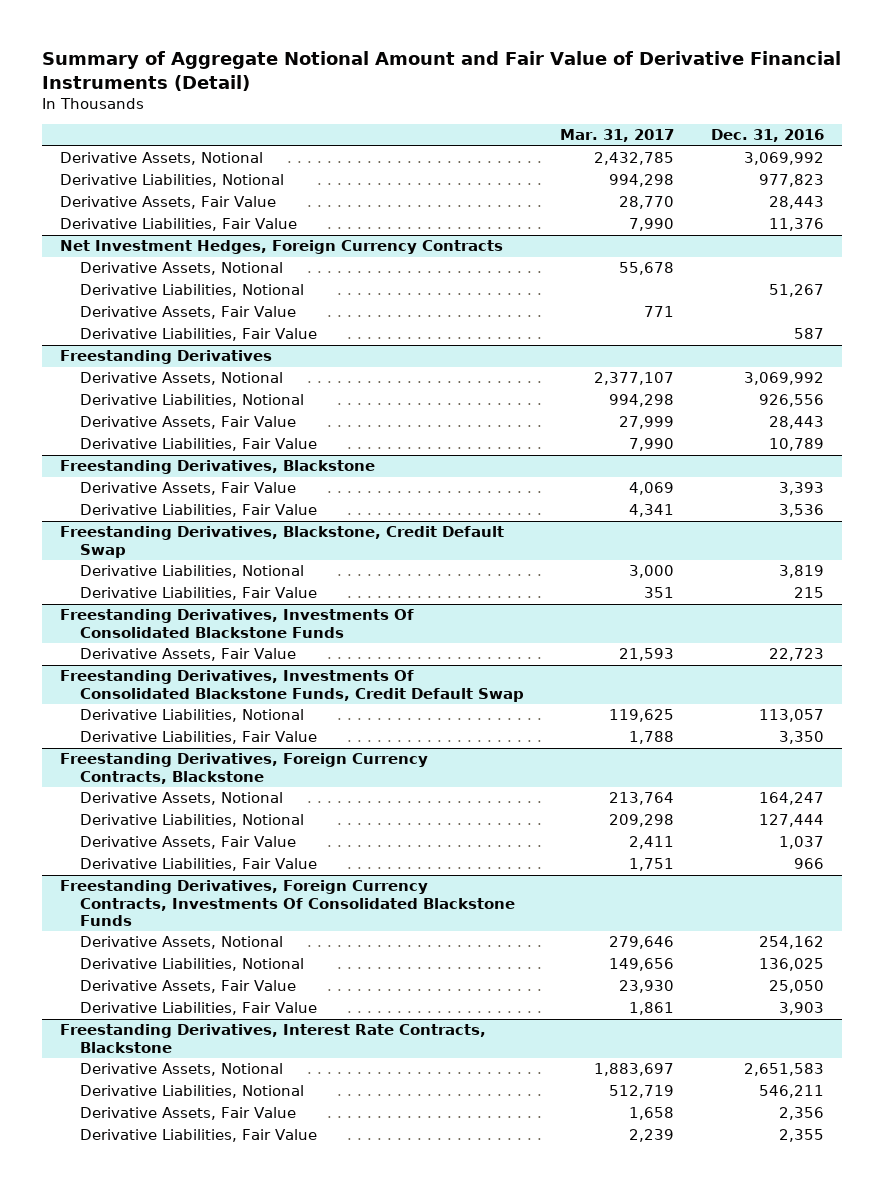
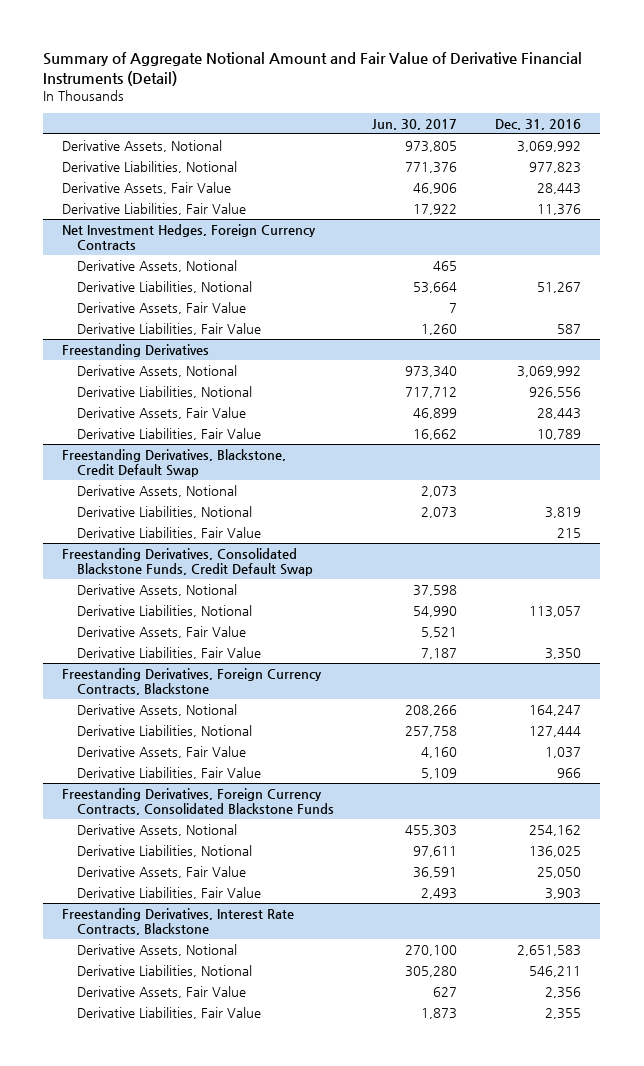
[560,129,675,143] Mar. 31, 2017 -> none
none -> [372,119,458,131] Jun. 30, 2017
[60,460,376,475] Freestanding Derivatives, Blackstone -> none
[79,482,296,496] Derivative Assets, Fair Value -> none
[79,504,317,518] Derivative Liabilities, Fair Value -> none
none -> [77,484,238,497] Derivative Assets, Notional
[60,609,415,638] Freestanding Derivatives, Investments Of Consolidated Blackstone Funds -> none
[79,648,296,662] Derivative Assets, Fair Value -> none
[60,670,524,702] Freestanding Derivatives, Investments Of Consolidated Blackstone Funds, Credit Default Swap -> [62,547,314,577] Freestanding Derivatives, Consolidated Blackstone Funds, Credit Default Swap
none -> [77,583,238,596] Derivative Assets, Notional
none -> [77,625,247,638] Derivative Assets, Fair Value
[60,880,515,926] Freestanding Derivatives, Foreign Currency Contracts, Investments Of Consolidated Blackstone Funds -> [62,787,335,816] Freestanding Derivatives, Foreign Currency Contracts, Consolidated Blackstone Funds

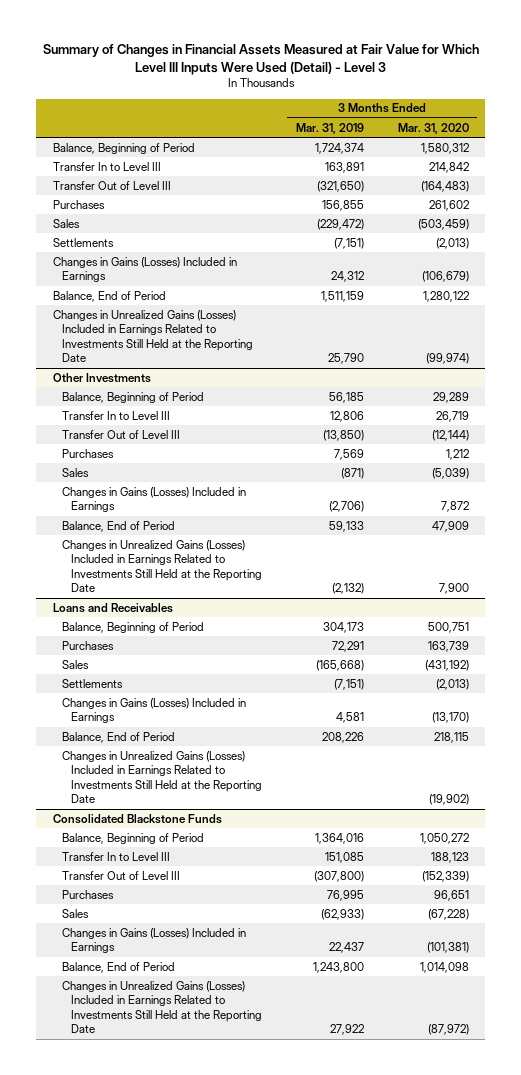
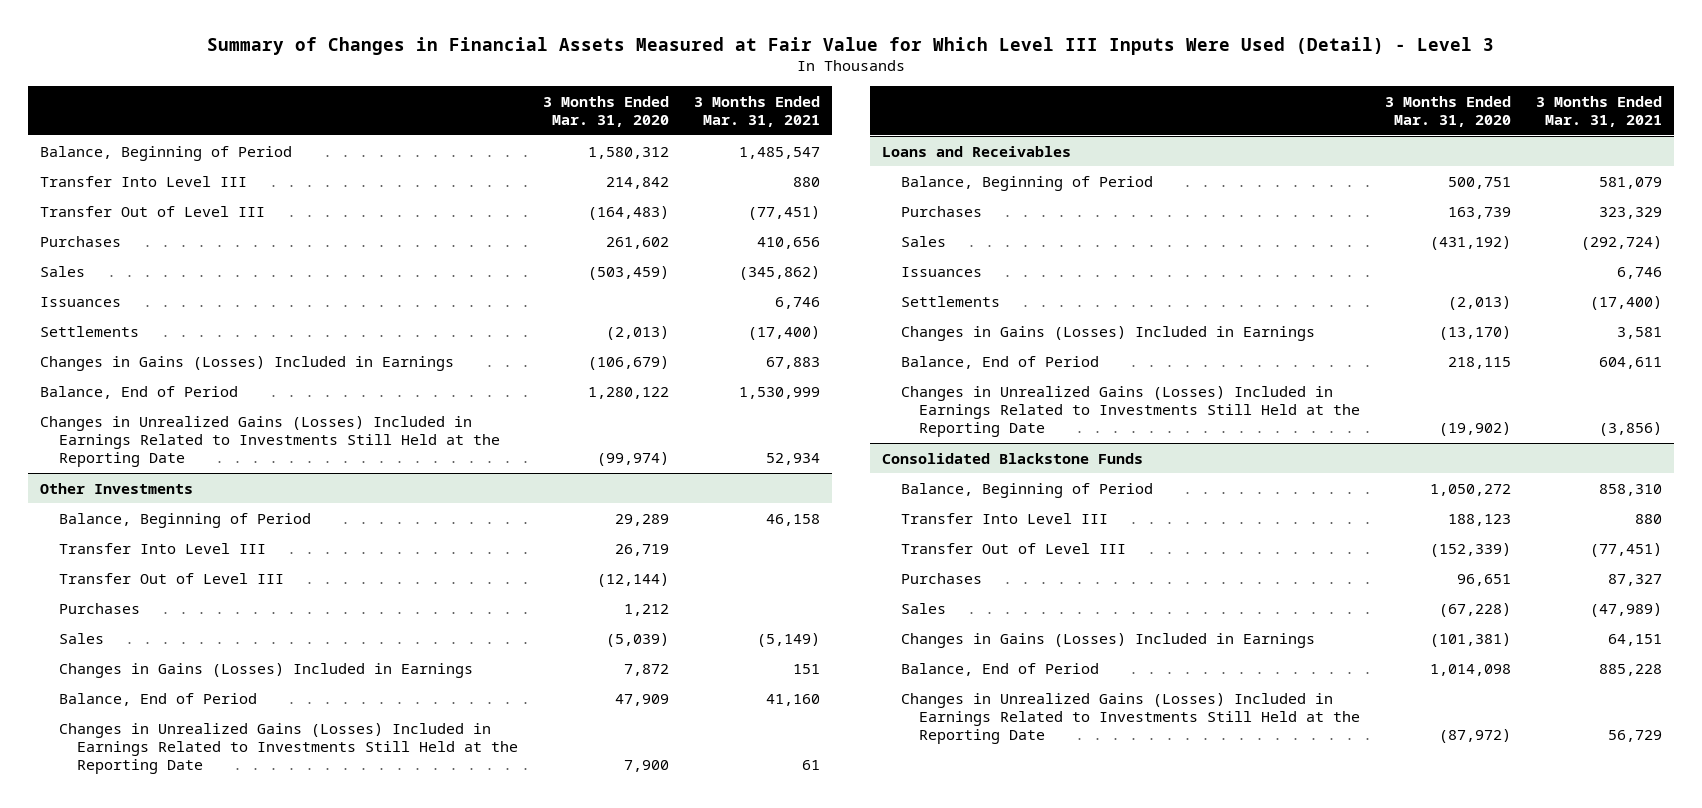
[295,122,364,134] Mar. 31, 2019 -> none
none -> [693,95,820,128] 3 Months Ended Mar. 31, 2021
[52,161,161,171] Transfer In to Level III -> [40,175,248,187] Transfer Into Level III
none -> [40,296,122,307] Issuances
[61,410,170,420] Transfer In to Level III -> [58,542,266,554] Transfer Into Level III
none -> [900,266,982,277] Issuances
[61,851,170,861] Transfer In to Level III -> [900,512,1108,524] Transfer Into Level III

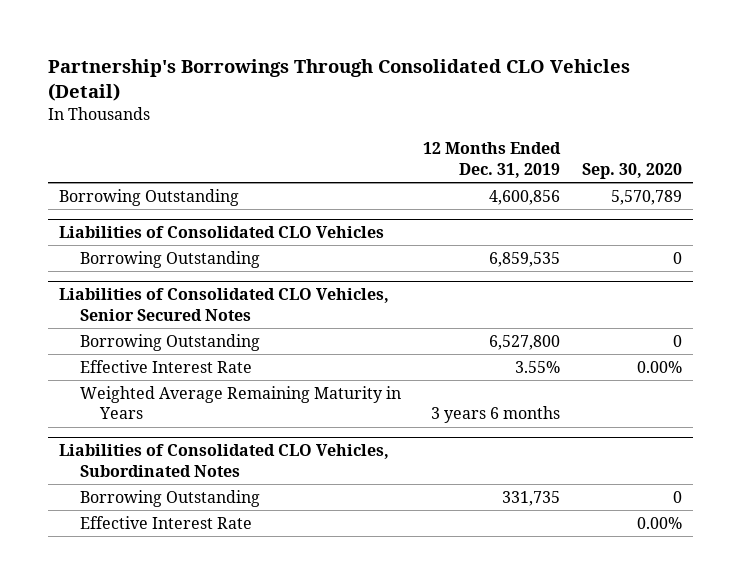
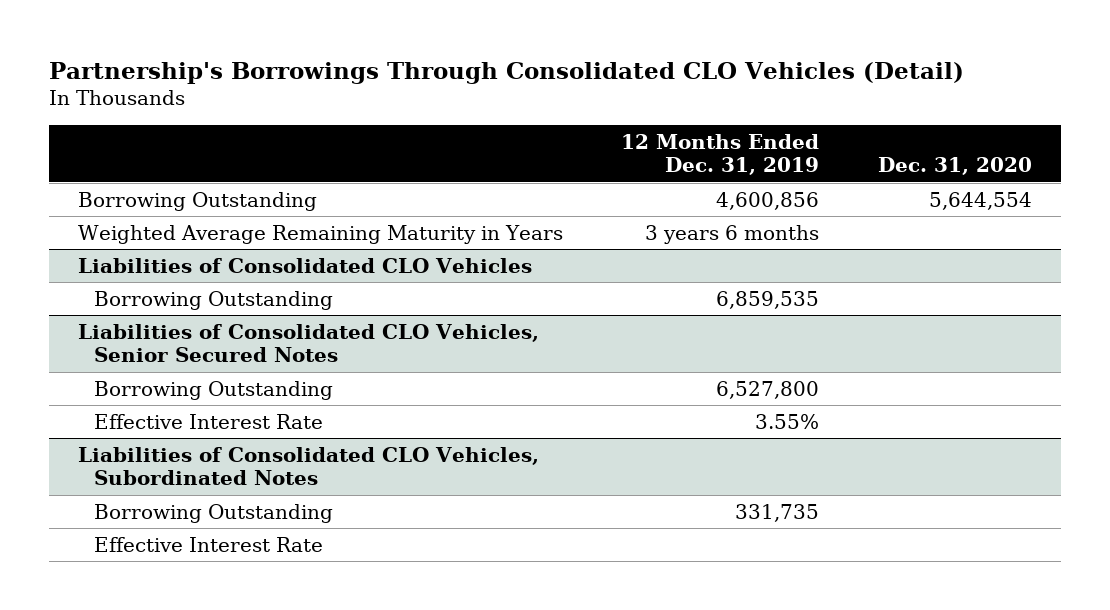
[581,162,682,179] Sep. 30, 2020 -> none
none -> [877,157,1032,176] Dec. 31, 2020
none -> [77,224,563,244] Weighted Average Remaining Maturity in Years
[79,385,401,420] Weighted Average Remaining Maturity in Years -> none

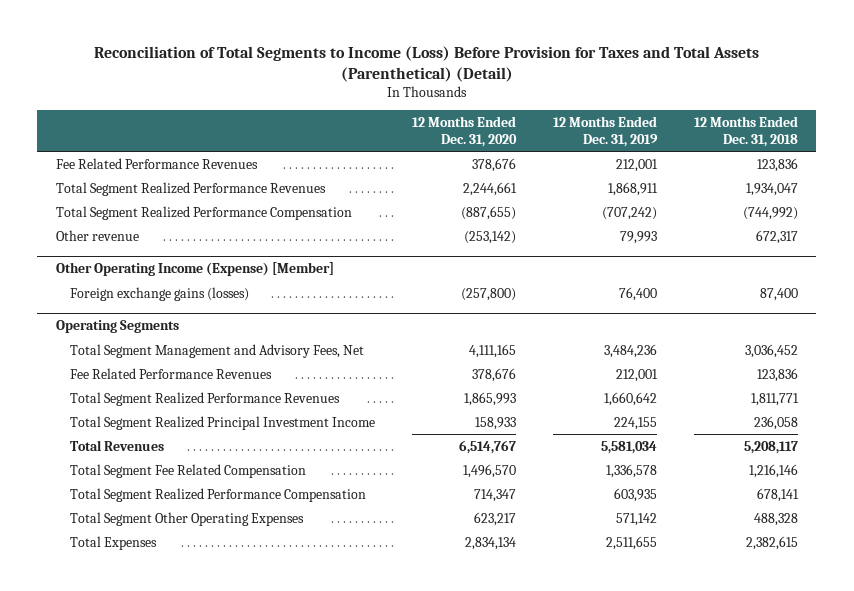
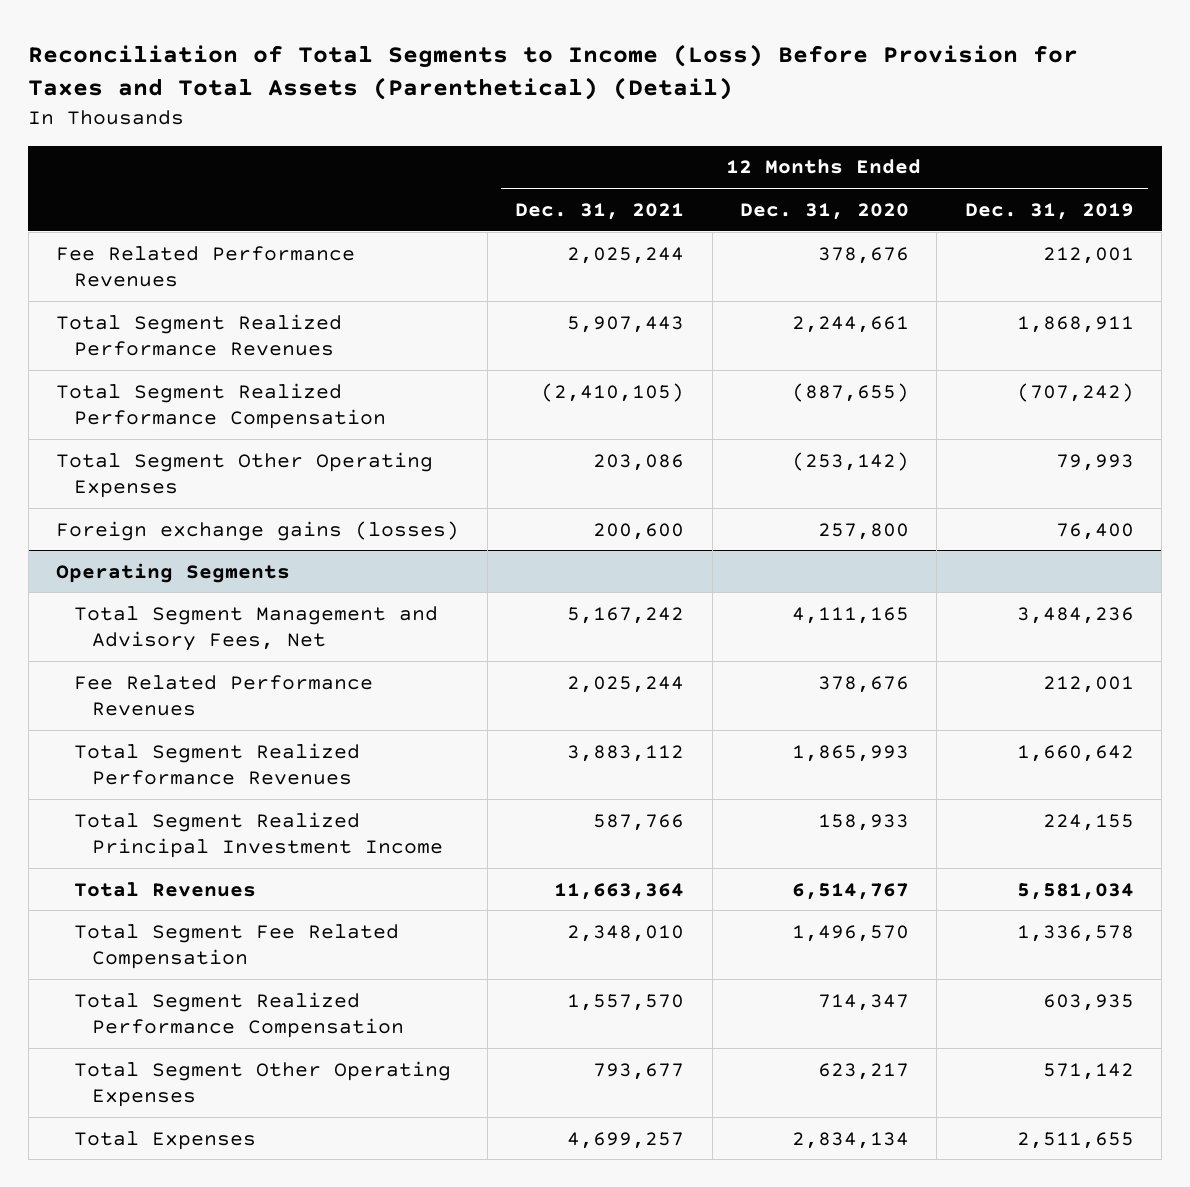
[693,116,798,147] 12 Months Ended Dec. 31, 2018 -> none
none -> [515,202,685,220] Dec. 31, 2021
[55,262,334,277] Other Operating Income (Expense) [Member] -> none
[55,229,139,241] Other revenue -> [56,451,434,499] Total Segment Other Operating Expenses
[460,287,516,301] (257,800) -> [817,522,909,540] 257,800

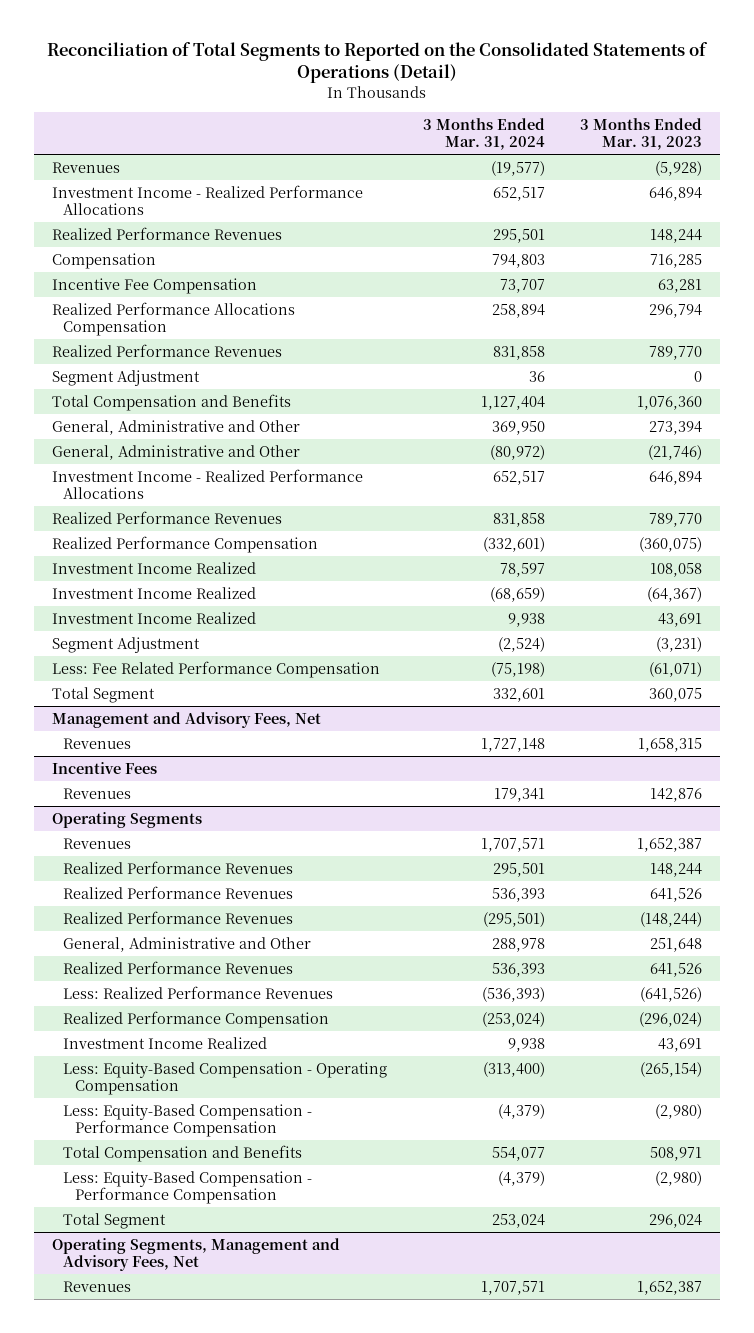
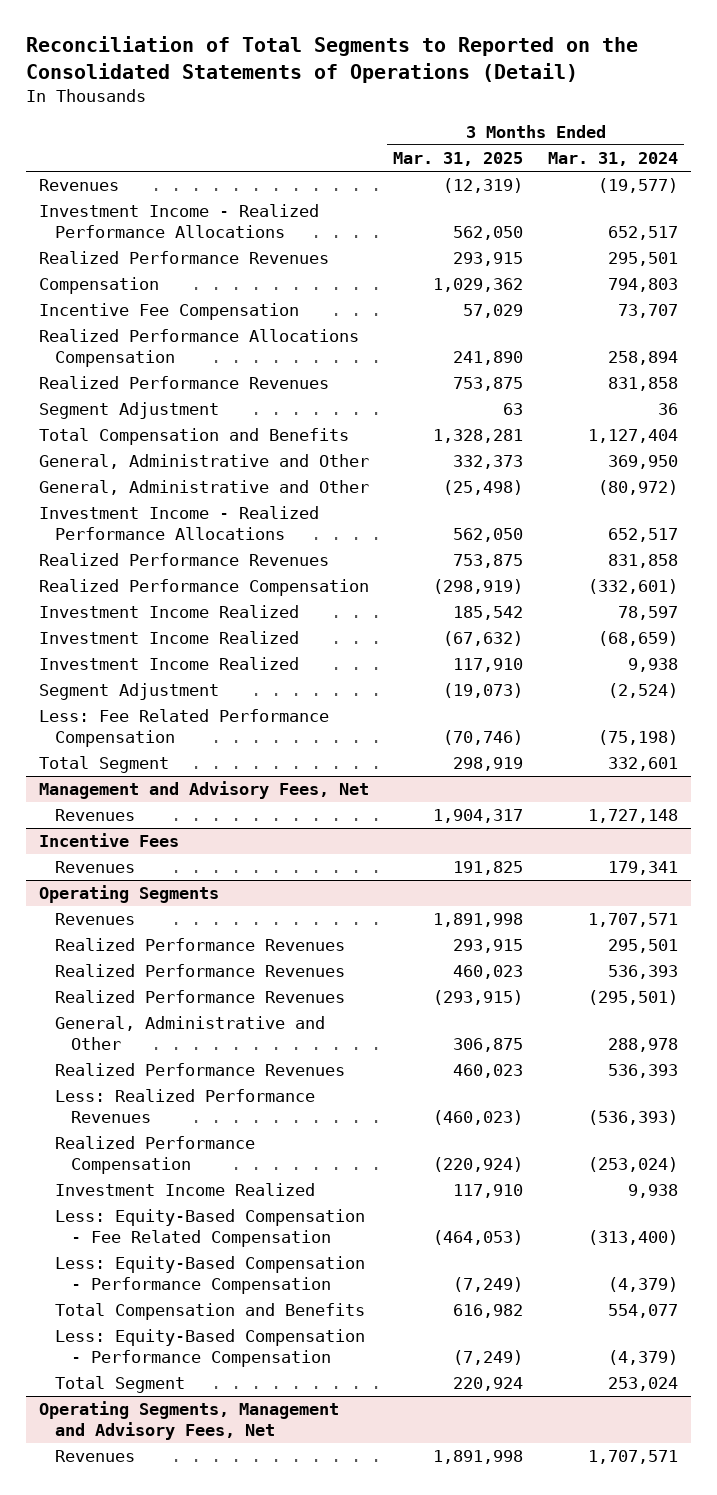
[580,117,703,150] 3 Months Ended Mar. 31, 2023 -> none
none -> [393,152,524,167] Mar. 31, 2025
[63,1061,388,1095] Less: Equity-Based Compensation - Operating Compensation -> [54,1209,365,1247] Less: Equity-Based Compensation - Fee Related Compensation

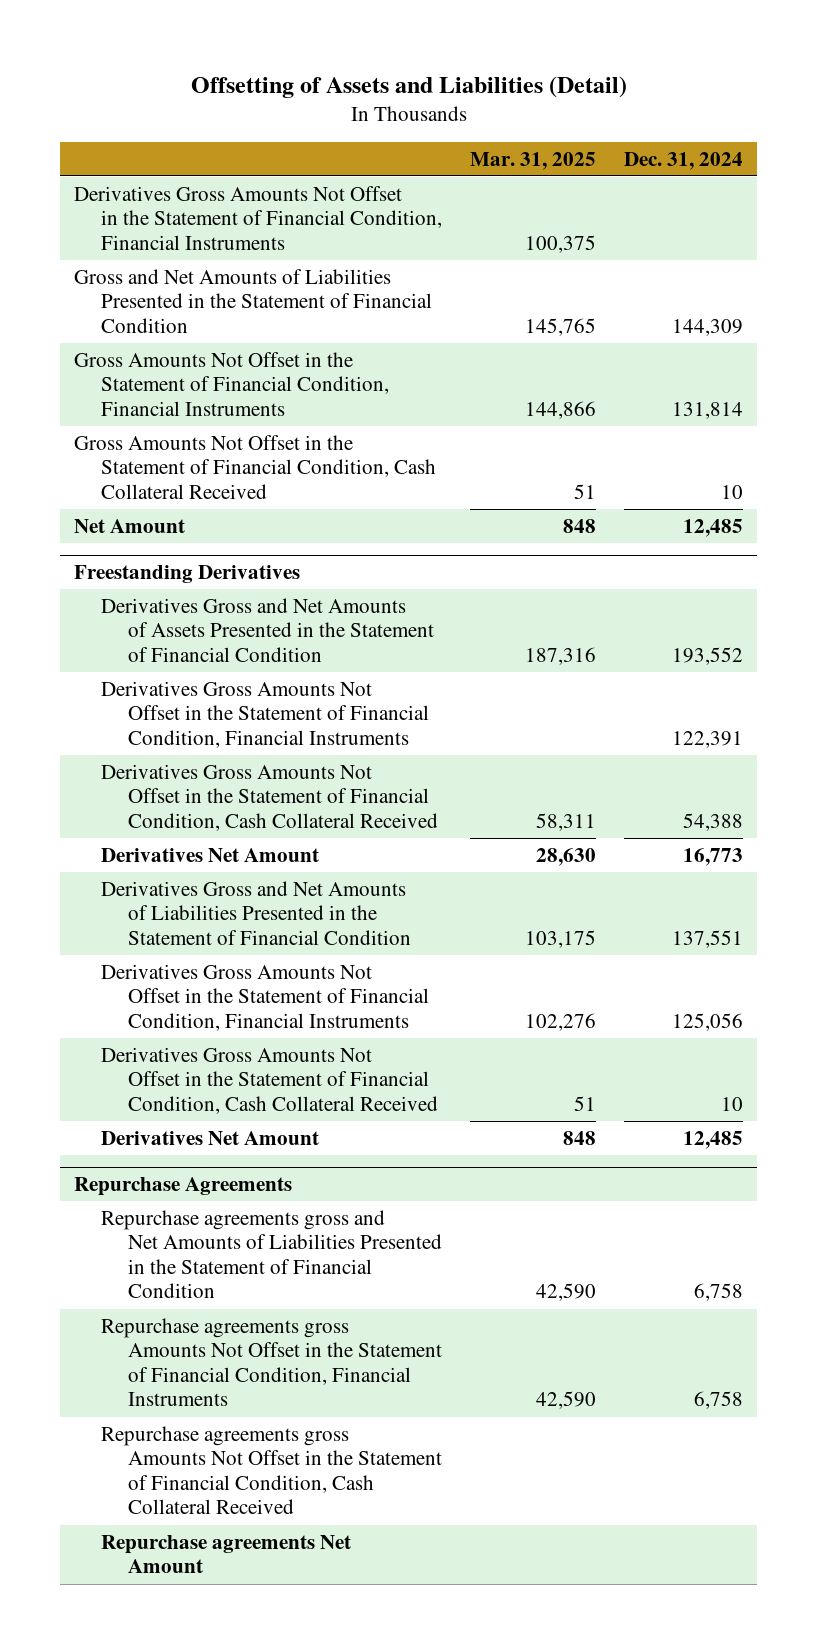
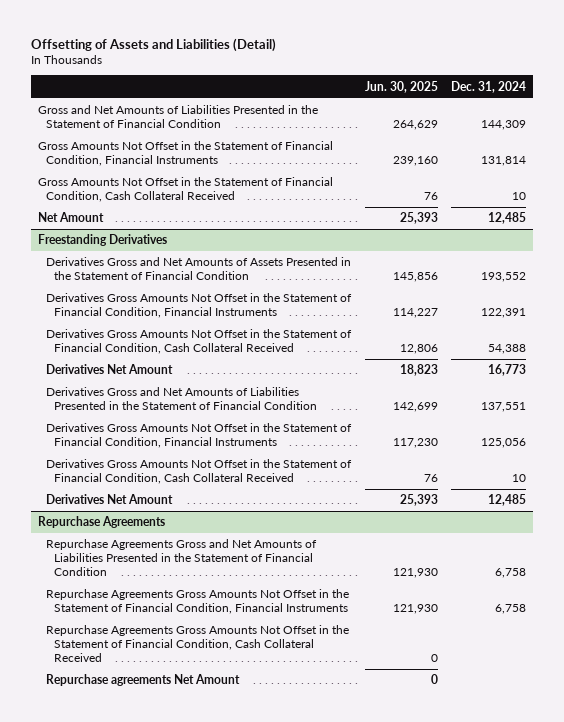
[470,151,597,170] Mar. 31, 2025 -> none
none -> [364,80,438,93] Jun. 30, 2025
[74,185,443,250] Derivatives Gross Amounts Not Offset in the Statement of Financial Condition, Financial Instruments -> none
[101,1209,443,1299] Repurchase agreements gross and Net Amounts of Liabilities Presented in the Statement of Financial Condition -> [46,539,318,576] Repurchase Agreements Gross and Net Amounts of Liabilities Presented in the Statement of Financial Condition
[101,1317,443,1407] Repurchase agreements gross Amounts Not Offset in the Statement of Financial Condition, Financial Instruments -> [46,589,350,615] Repurchase Agreements Gross Amounts Not Offset in the Statement of Financial Condition, Financial Instruments
[101,1425,443,1515] Repurchase agreements gross Amounts Not Offset in the Statement of Financial Condition, Cash Collateral Received -> [46,625,350,662] Repurchase Agreements Gross Amounts Not Offset in the Statement of Financial Condition, Cash Collateral Received

